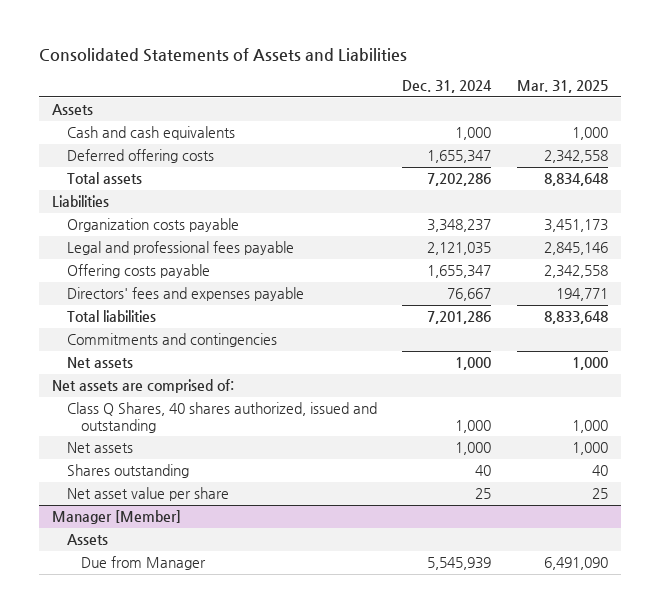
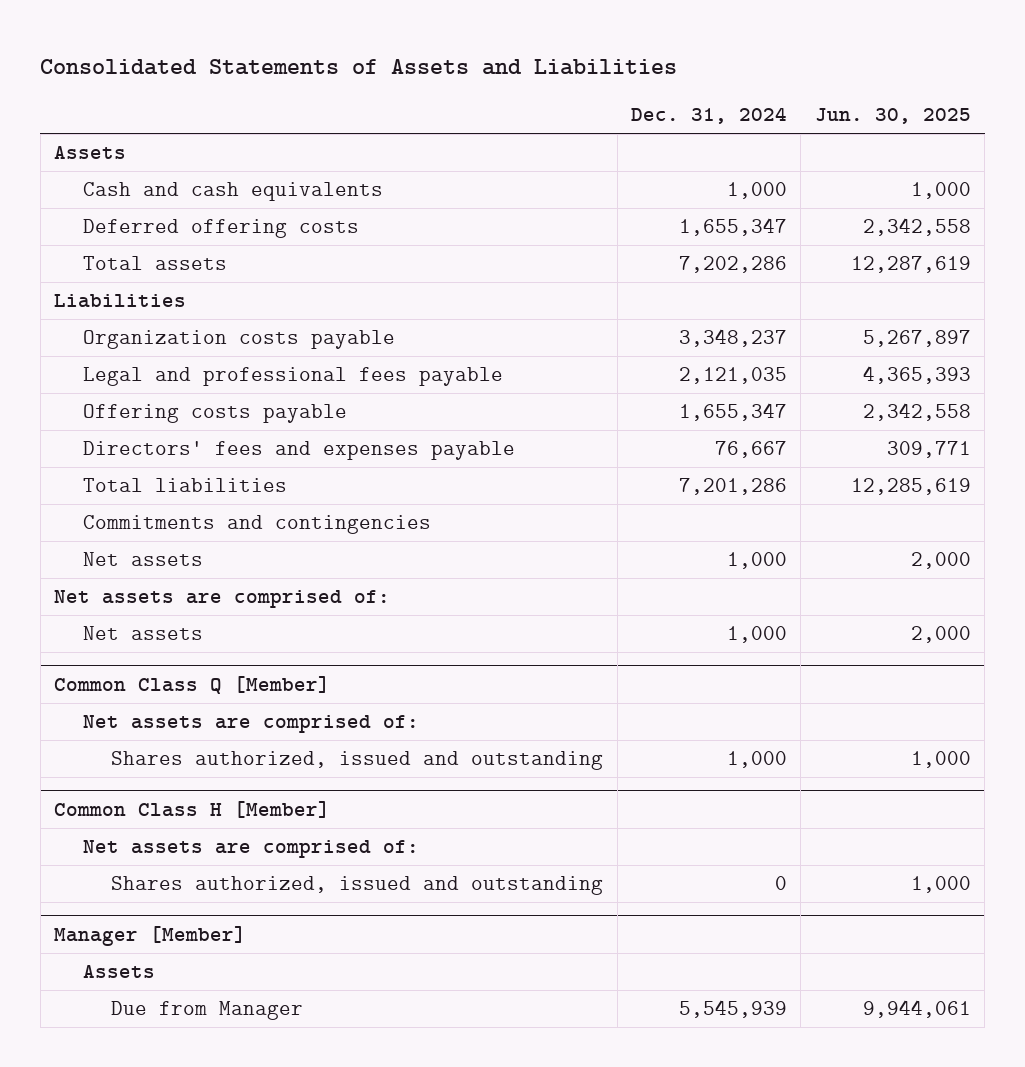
[516,79,608,93] Mar. 31, 2025 -> none
none -> [814,108,971,125] Jun. 30, 2025
[66,402,377,433] Class Q Shares, 40 shares authorized, issued and outstanding -> none
[66,464,189,479] Shares outstanding -> none
[66,487,229,502] Net asset value per share -> none
none -> [54,675,331,694] Common Class Q [Member]
none -> [82,715,419,734] Net assets are comprised of:
none -> [111,751,604,771] Shares authorized, issued and outstanding
none -> [54,800,331,818] Common Class H [Member]
none -> [82,840,419,859] Net assets are comprised of:
none -> [111,876,604,896] Shares authorized, issued and outstanding

